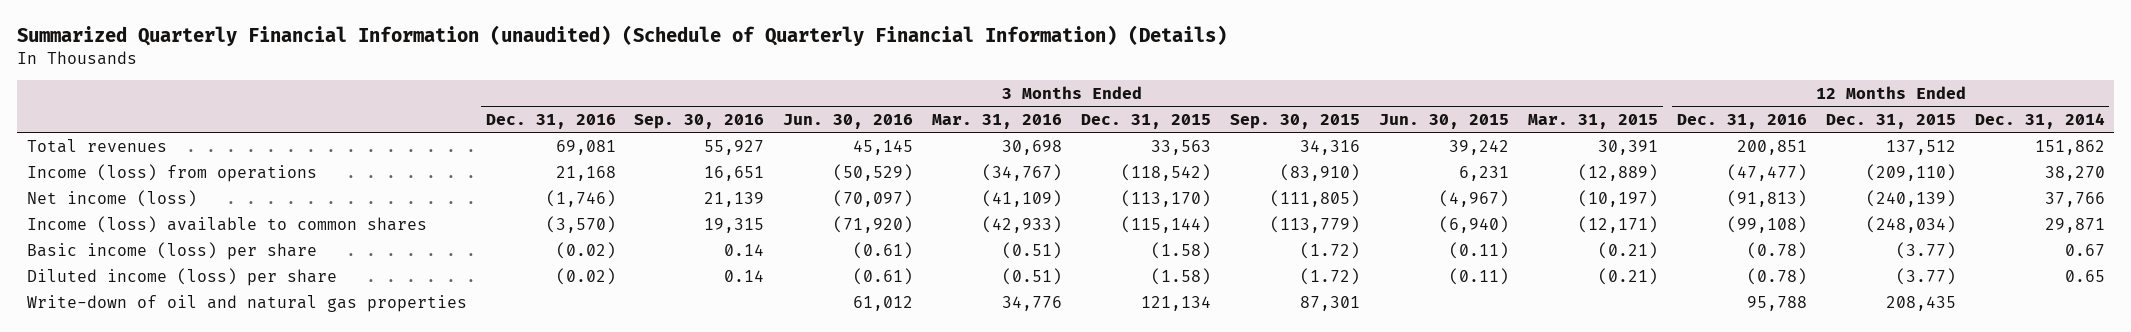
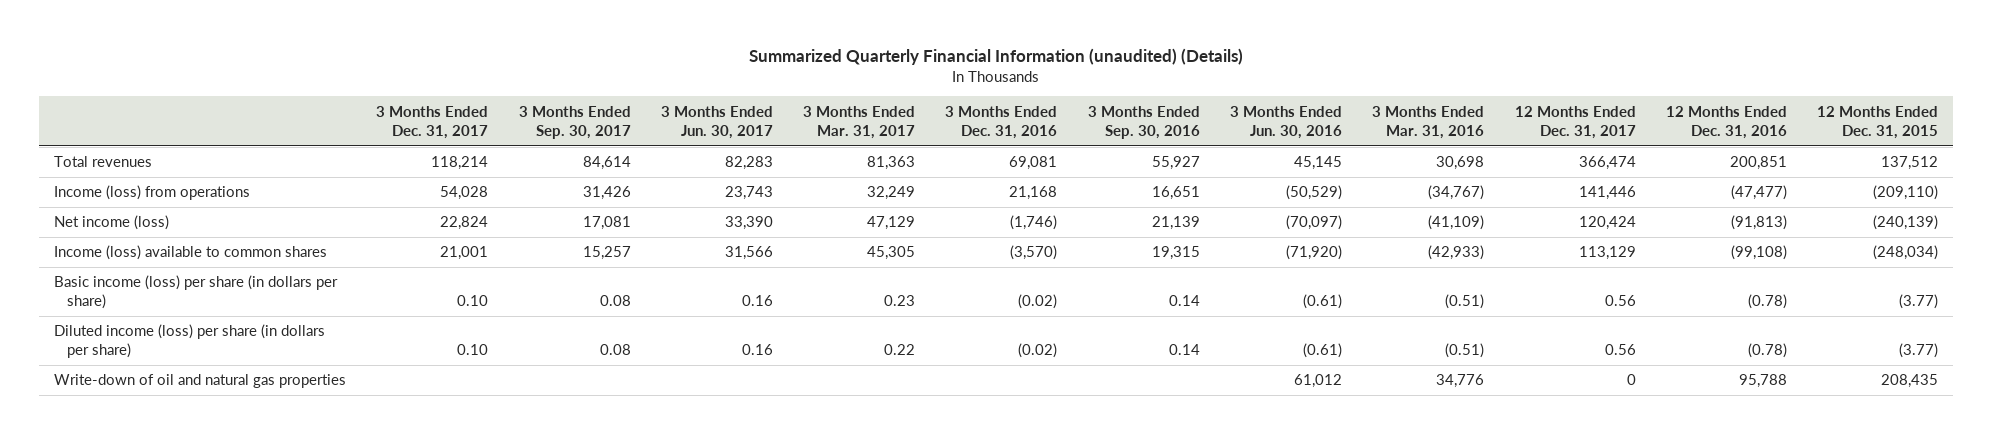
[17,25,1228,47] Summarized Quarterly Financial Information (unaudited) (Schedule of Quarterly Financial Information) (Details) -> [749,47,1244,65] Summarized Quarterly Financial Information (unaudited) (Details)
[1081,113,1212,129] Dec. 31, 2015 -> none
[1230,113,1361,129] Sep. 30, 2015 -> none
[1378,113,1509,129] Jun. 30, 2015 -> none
[1527,113,1658,129] Mar. 31, 2015 -> none
[1974,112,2105,129] Dec. 31, 2014 -> none
none -> [376,105,489,139] 3 Months Ended Dec. 31, 2017
none -> [518,105,631,139] 3 Months Ended Sep. 30, 2017
none -> [660,105,773,139] 3 Months Ended Jun. 30, 2017
none -> [803,105,916,139] 3 Months Ended Mar. 31, 2017
none -> [1514,105,1636,139] 12 Months Ended Dec. 31, 2017
[26,241,317,260] Basic income (loss) per share -> [54,275,339,310] Basic income (loss) per share (in dollars per share)
[26,267,337,286] Diluted income (loss) per share -> [54,324,326,359] Diluted income (loss) per share (in dollars per share)

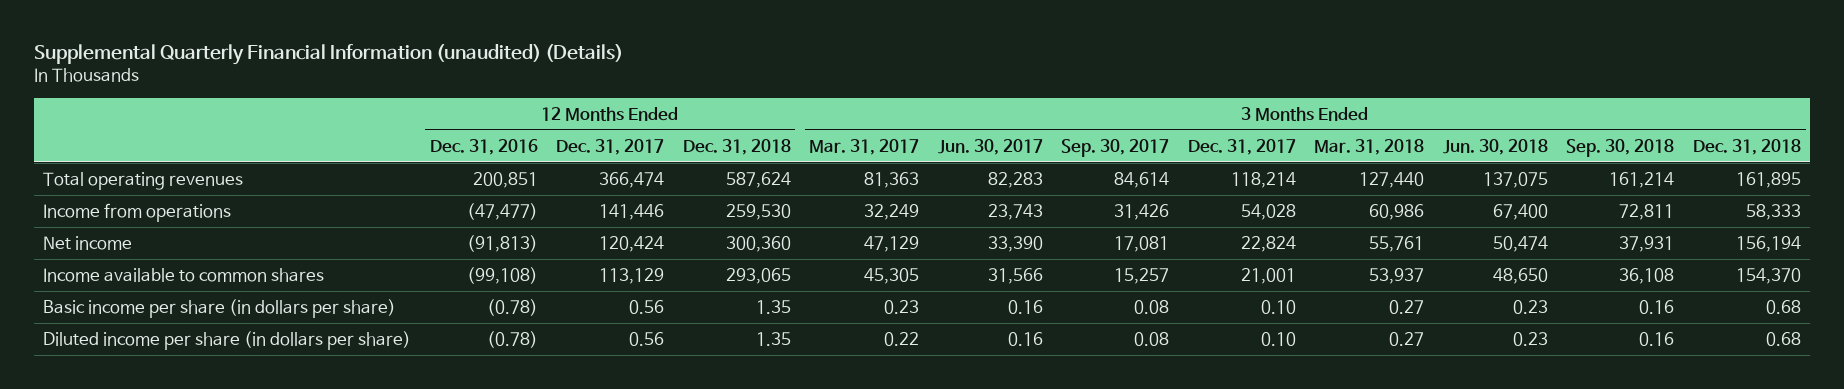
[749,47,1244,65] Summarized Quarterly Financial Information (unaudited) (Details) -> [33,44,623,66] Supplemental Quarterly Financial Information (unaudited) (Details)
[945,105,1058,139] 3 Months Ended Dec. 31, 2016 -> none
[1087,105,1200,139] 3 Months Ended Sep. 30, 2016 -> none
[1229,105,1342,139] 3 Months Ended Jun. 30, 2016 -> none
[1372,105,1485,139] 3 Months Ended Mar. 31, 2016 -> none
[1817,105,1939,139] 12 Months Ended Dec. 31, 2015 -> none
none -> [682,138,791,155] Dec. 31, 2018
none -> [1314,138,1425,155] Mar. 31, 2018
none -> [1442,138,1548,155] Jun. 30, 2018
none -> [1566,138,1675,157] Sep. 30, 2018
none -> [1692,138,1801,155] Dec. 31, 2018
[54,374,347,389] Write-down of oil and natural gas properties -> none
[54,156,153,168] Total revenues -> [43,171,244,190] Total operating revenues
[54,185,251,201] Income (loss) from operations -> [43,202,232,222] Income from operations
[54,215,170,231] Net income (loss) -> [43,235,133,250] Net income
[54,245,328,261] Income (loss) available to common shares -> [43,267,325,282] Income available to common shares
[54,275,339,310] Basic income (loss) per share (in dollars per share) -> [43,298,397,318] Basic income per share (in dollars per share)
[54,324,326,359] Diluted income (loss) per share (in dollars per share) -> [43,330,412,350] Diluted income per share (in dollars per share)

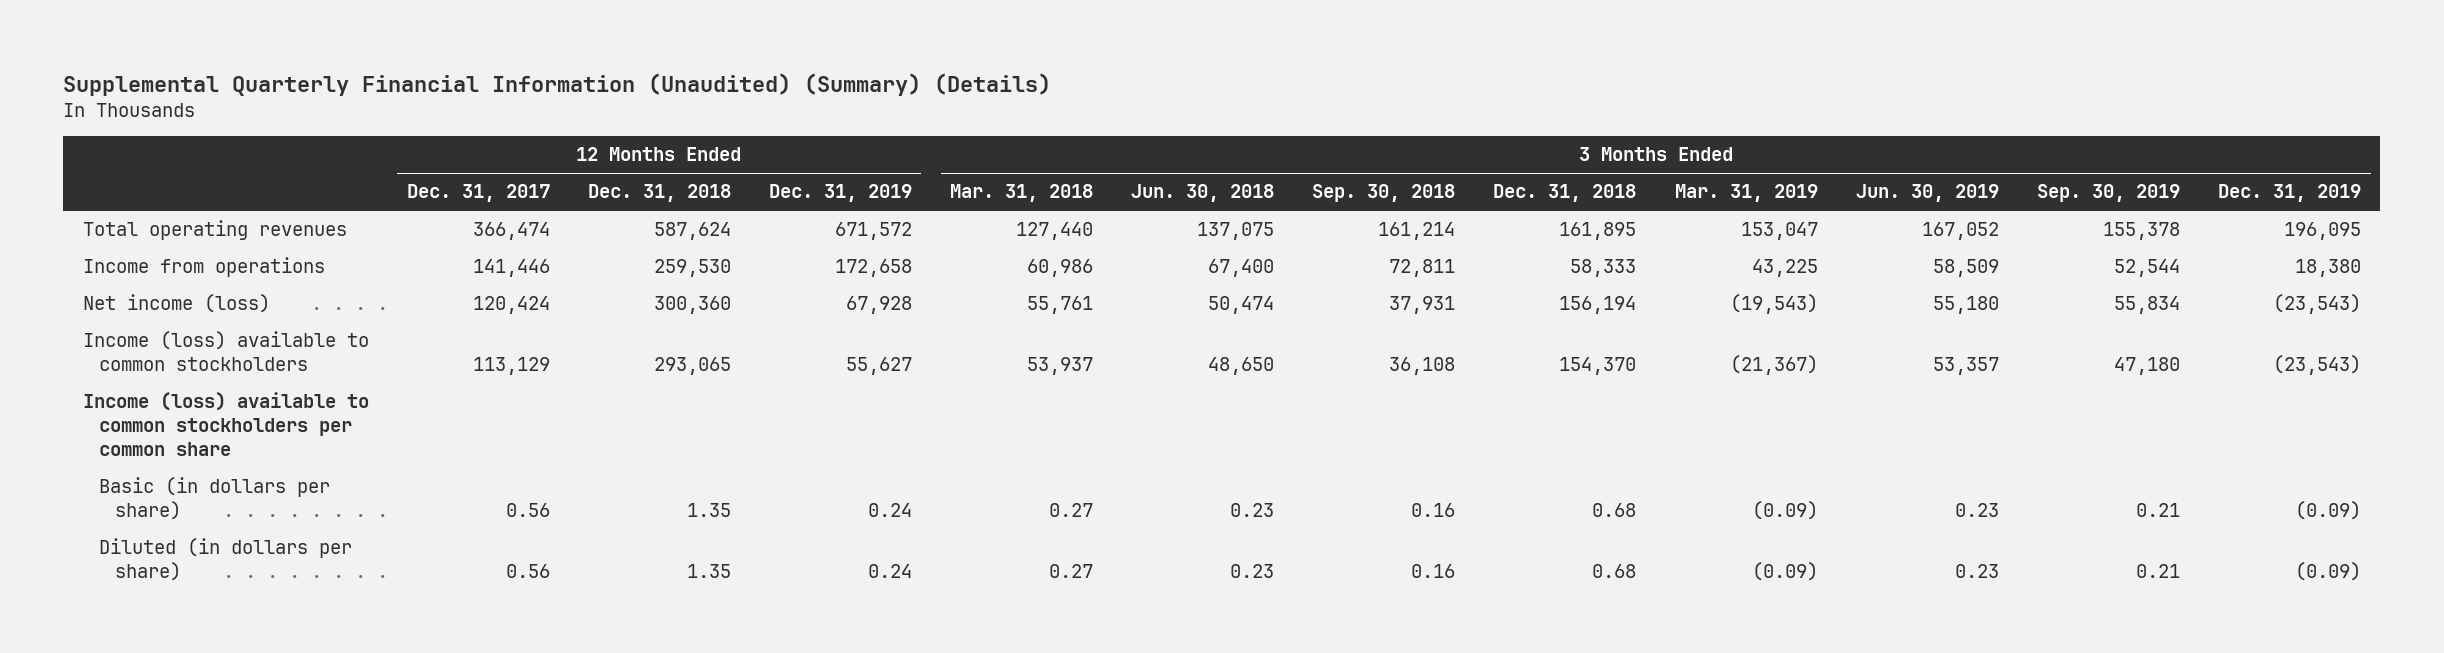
[33,44,623,66] Supplemental Quarterly Financial Information (unaudited) (Details) -> [63,73,1052,97] Supplemental Quarterly Financial Information (Unaudited) (Summary) (Details)
[429,138,538,155] Dec. 31, 2016 -> none
[809,138,920,155] Mar. 31, 2017 -> none
[937,138,1043,155] Jun. 30, 2017 -> none
[1061,138,1170,157] Sep. 30, 2017 -> none
[1187,138,1296,155] Dec. 31, 2017 -> none
none -> [768,184,912,203] Dec. 31, 2019
none -> [1674,184,1818,203] Mar. 31, 2019
none -> [1855,184,1999,203] Jun. 30, 2019
none -> [2036,184,2180,203] Sep. 30, 2019
none -> [2218,184,2362,203] Dec. 31, 2019
[43,235,133,250] Net income -> [82,294,270,314] Net income (loss)
[43,267,325,282] Income available to common shares -> [82,331,369,372] Income (loss) available to common stockholders
none -> [82,392,369,457] Income (loss) available to common stockholders per common share
[43,298,397,318] Basic income per share (in dollars per share) -> [98,477,330,521] Basic (in dollars per share)
[43,330,412,350] Diluted income per share (in dollars per share) -> [98,538,352,582] Diluted (in dollars per share)

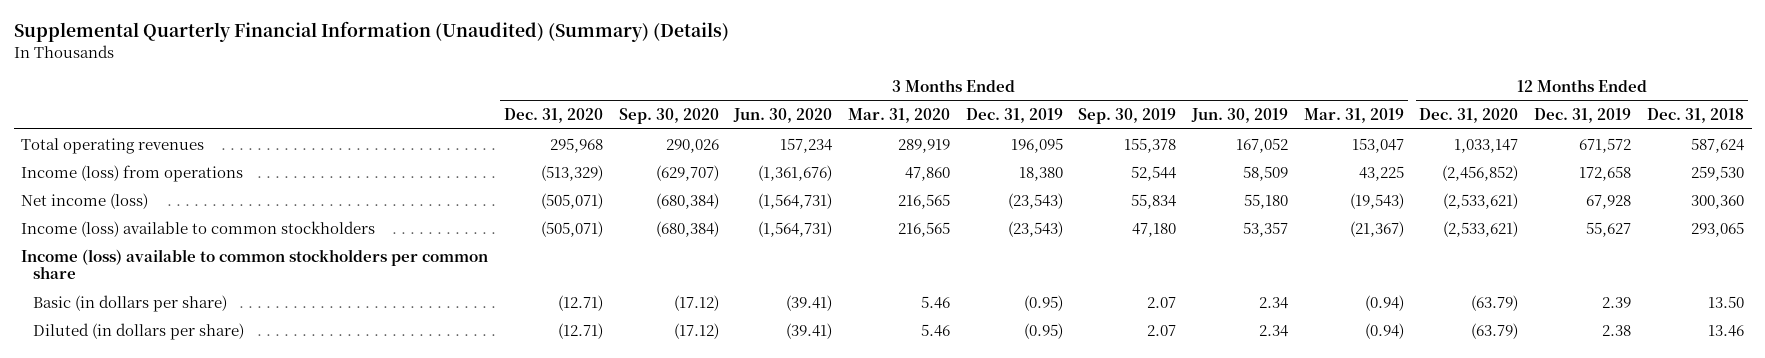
[406,184,550,203] Dec. 31, 2017 -> none
[950,184,1094,203] Mar. 31, 2018 -> none
[1131,184,1275,203] Jun. 30, 2018 -> none
[1312,184,1456,203] Sep. 30, 2018 -> none
[1493,184,1637,203] Dec. 31, 2018 -> none
none -> [504,108,604,124] Dec. 31, 2020
none -> [618,108,719,125] Sep. 30, 2020
none -> [733,108,833,124] Jun. 30, 2020
none -> [848,108,951,124] Mar. 31, 2020
none -> [1419,108,1519,124] Dec. 31, 2020
[82,257,325,278] Income from operations -> [21,164,244,182] Income (loss) from operations
[686,503,731,518] 1.35 -> [1707,295,1744,308] 13.50
[867,503,912,518] 0.24 -> [1602,296,1632,308] 2.39
[1751,501,1818,521] (0.09) -> [1364,294,1404,311] (0.94)
[1954,503,1999,518] 0.23 -> [1259,296,1289,309] 2.34
[2135,503,2180,518] 0.21 -> [1147,296,1177,308] 2.07
[2295,501,2362,521] (0.09) -> [1023,294,1063,311] (0.95)
[686,564,731,579] 1.35 -> [1707,324,1744,337] 13.46
[867,564,912,579] 0.24 -> [1602,324,1632,336] 2.38
[1751,562,1818,582] (0.09) -> [1364,322,1404,339] (0.94)
[1954,564,1999,579] 0.23 -> [1259,324,1289,337] 2.34
[2135,564,2180,579] 0.21 -> [1147,324,1177,336] 2.07
[2295,562,2362,582] (0.09) -> [1023,322,1063,339] (0.95)

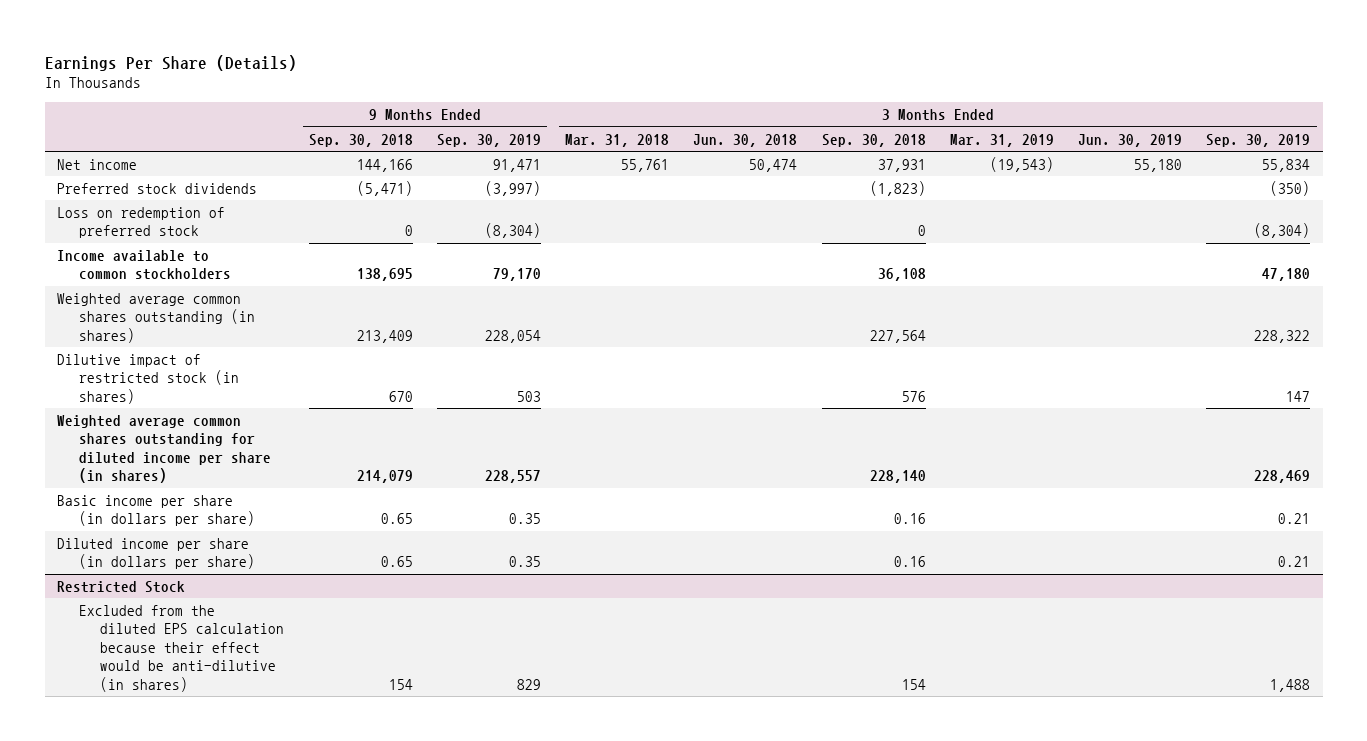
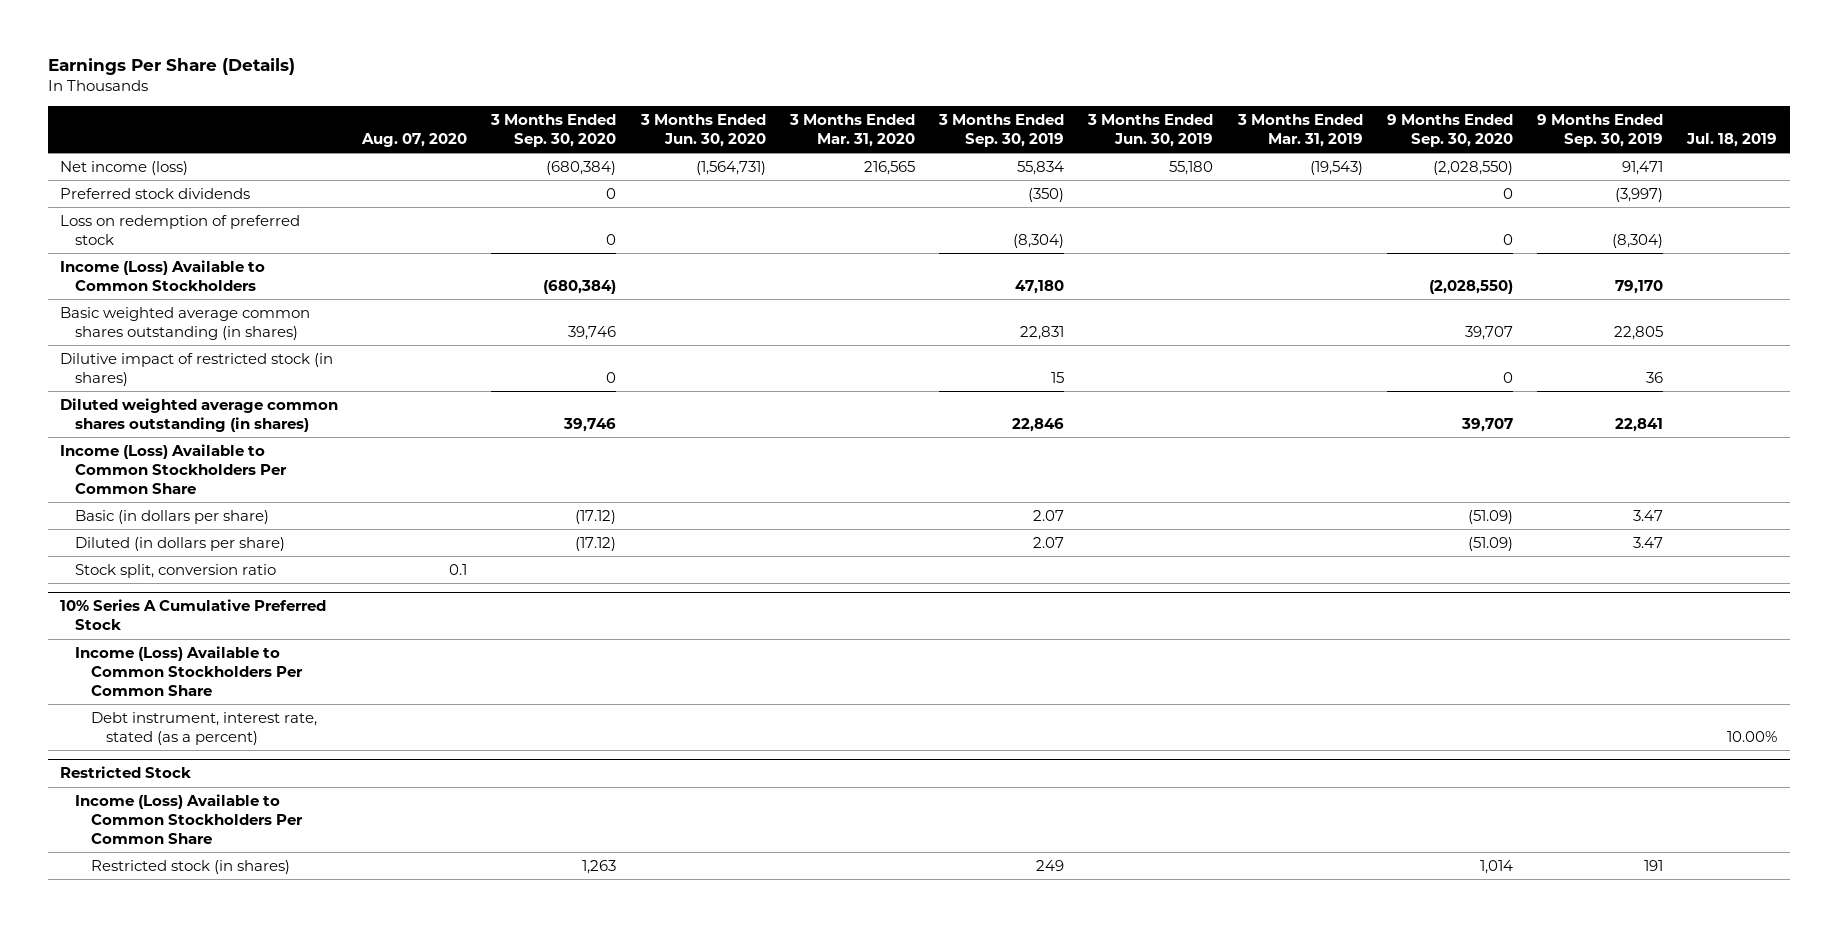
[308,133,413,147] Sep. 30, 2018 -> none
[565,133,670,147] Mar. 31, 2018 -> none
[693,133,798,147] Jun. 30, 2018 -> none
[821,133,926,147] Sep. 30, 2018 -> none
none -> [361,132,468,147] Aug. 07, 2020
none -> [490,113,617,147] 3 Months Ended Sep. 30, 2020
none -> [639,113,766,147] 3 Months Ended Jun. 30, 2020
none -> [788,113,915,147] 3 Months Ended Mar. 31, 2020
none -> [1386,113,1513,147] 9 Months Ended Sep. 30, 2020
none -> [1686,132,1778,147] Jul. 18, 2019
[57,158,138,170] Net income -> [59,160,188,175] Net income (loss)
[57,249,231,281] Income available to common stockholders -> [59,259,265,291] Income (Loss) Available to Common Stockholders
[57,292,255,343] Weighted average common shares outstanding (in shares) -> [59,306,310,340] Basic weighted average common shares outstanding (in shares)
[484,329,541,343] 228,054 -> [1614,325,1664,340] 22,805
[1254,329,1311,343] 228,322 -> [1020,325,1065,340] 22,831
[516,390,541,402] 503 -> [1646,371,1664,383] 36
[1286,390,1311,402] 147 -> [1051,371,1065,383] 15
[57,414,271,484] Weighted average common shares outstanding for diluted income per share (in shares) -> [59,397,338,432] Diluted weighted average common shares outstanding (in shares)
[484,470,541,484] 228,557 -> [1615,417,1664,432] 22,841
[1254,470,1311,484] 228,469 -> [1012,417,1065,432] 22,846
none -> [59,443,288,494] Income (Loss) Available to Common Stockholders Per Common Share
[57,494,255,527] Basic income per share (in dollars per share) -> [75,509,270,524] Basic (in dollars per share)
[508,513,541,525] 0.35 -> [1633,509,1664,521] 3.47
[1278,513,1311,525] 0.21 -> [1033,509,1065,521] 2.07
[57,537,255,570] Diluted income per share (in dollars per share) -> [75,536,286,551] Diluted (in dollars per share)
[508,556,541,568] 0.35 -> [1633,536,1664,548] 3.47
[1278,556,1311,568] 0.21 -> [1033,536,1065,548] 2.07
none -> [75,563,277,578] Stock split, conversion ratio
none -> [59,599,326,631] 10% Series A Cumulative Preferred Stock
none -> [75,645,303,696] Income (Loss) Available to Common Stockholders Per Common Share
none -> [90,711,317,745] Debt instrument, interest rate, stated (as a percent)
[78,604,285,692] Excluded from the diluted EPS calculation because their effect would be anti-dilutive (in shares) -> none
none -> [75,793,303,844] Income (Loss) Available to Common Stockholders Per Common Share
none -> [90,859,290,874] Restricted stock (in shares)

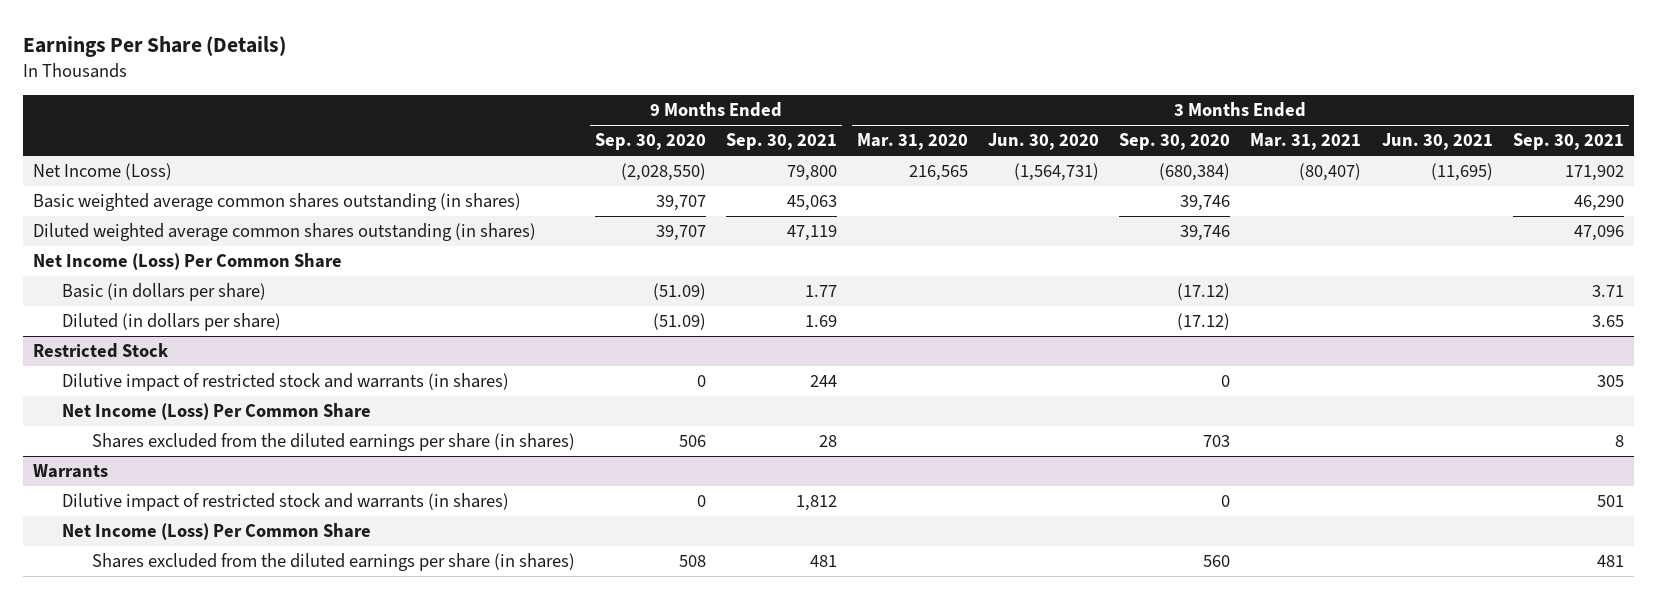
[361,132,468,147] Aug. 07, 2020 -> none
[938,113,1065,147] 3 Months Ended Sep. 30, 2019 -> none
[1087,113,1214,147] 3 Months Ended Jun. 30, 2019 -> none
[1236,113,1363,147] 3 Months Ended Mar. 31, 2019 -> none
[1537,113,1664,147] 9 Months Ended Sep. 30, 2019 -> none
[1686,132,1778,147] Jul. 18, 2019 -> none
none -> [725,133,837,151] Sep. 30, 2021
none -> [1250,133,1362,151] Mar. 31, 2021
none -> [1381,133,1493,151] Jun. 30, 2021
none -> [1512,133,1624,151] Sep. 30, 2021
[59,187,250,199] Preferred stock dividends -> none
[59,214,300,245] Loss on redemption of preferred stock -> none
[59,259,265,291] Income (Loss) Available to Common Stockholders -> none
[59,160,188,175] Net income (loss) -> [33,163,173,181] Net Income (Loss)
[59,352,333,386] Dilutive impact of restricted stock (in shares) -> none
[59,443,288,494] Income (Loss) Available to Common Stockholders Per Common Share -> [33,253,343,271] Net Income (Loss) Per Common Share
[75,563,277,578] Stock split, conversion ratio -> none
[59,599,326,631] 10% Series A Cumulative Preferred Stock -> none
[75,645,303,696] Income (Loss) Available to Common Stockholders Per Common Share -> none
[90,711,317,745] Debt instrument, interest rate, stated (as a percent) -> none
[90,859,290,874] Restricted stock (in shares) -> none
none -> [62,373,510,392] Dilutive impact of restricted stock and warrants (in shares)
[75,793,303,844] Income (Loss) Available to Common Stockholders Per Common Share -> [62,403,372,421] Net Income (Loss) Per Common Share
none -> [91,433,575,452] Shares excluded from the diluted earnings per share (in shares)
none -> [33,464,109,479] Warrants
none -> [62,493,510,512] Dilutive impact of restricted stock and warrants (in shares)
none -> [62,523,372,541] Net Income (Loss) Per Common Share
none -> [91,553,575,572] Shares excluded from the diluted earnings per share (in shares)

